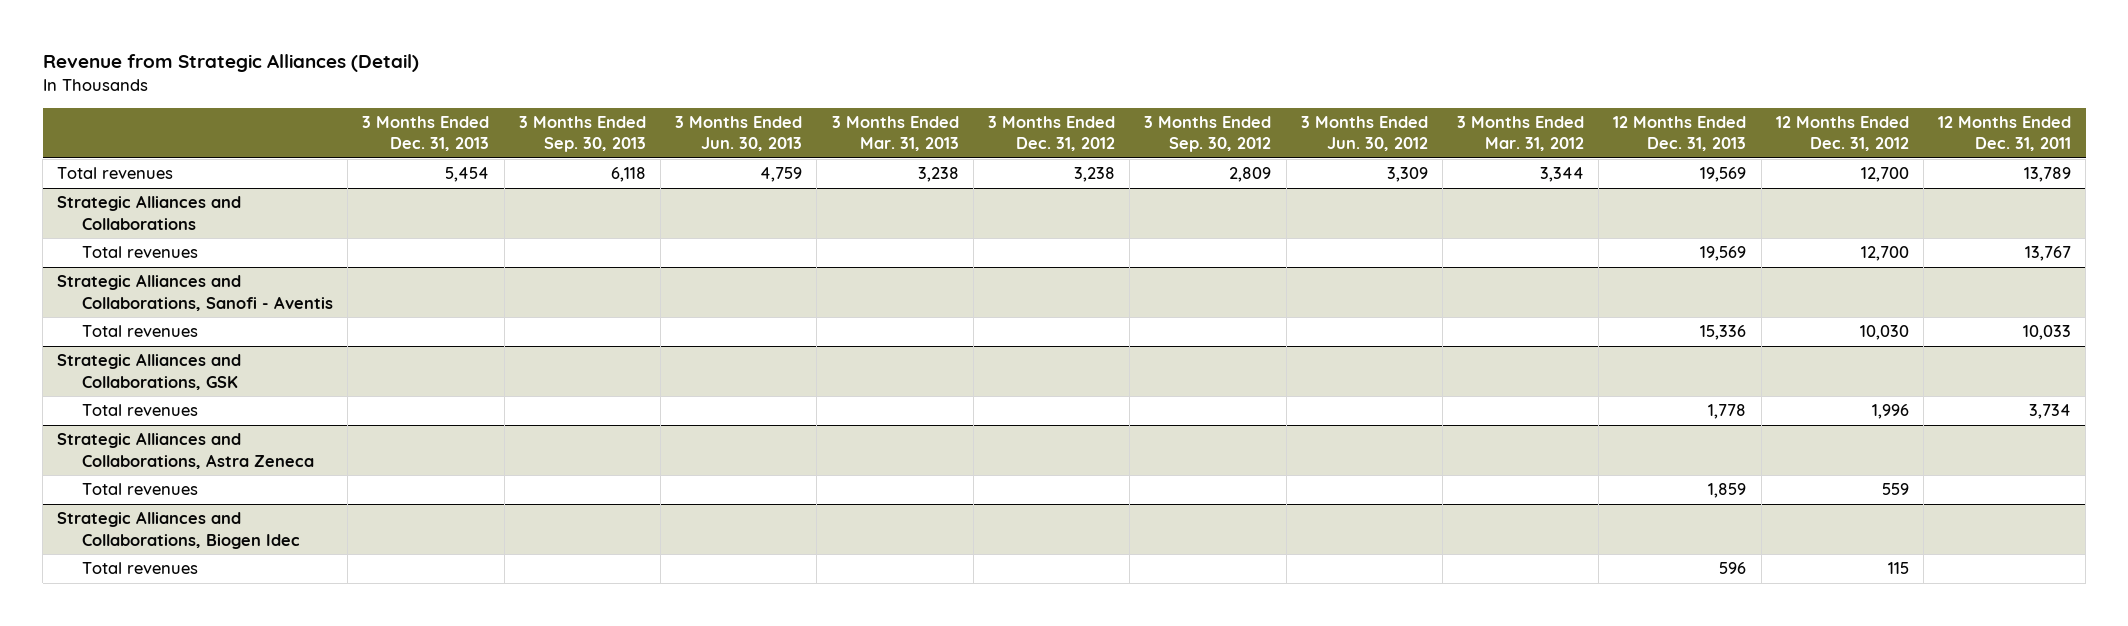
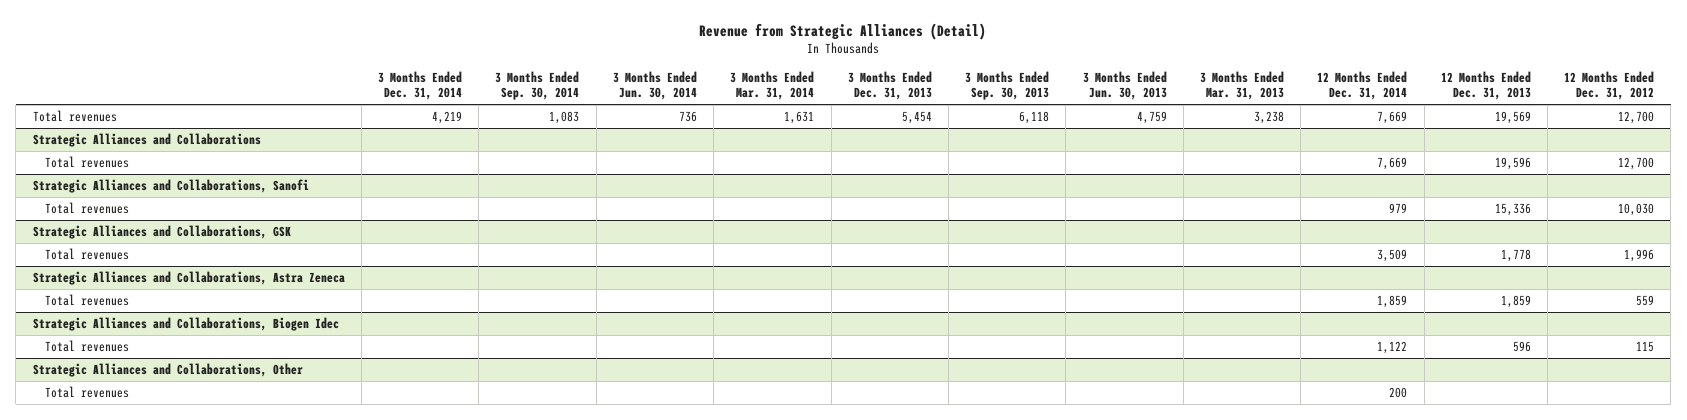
[987,115,1115,152] 3 Months Ended Dec. 31, 2012 -> none
[1144,115,1272,153] 3 Months Ended Sep. 30, 2012 -> none
[1300,115,1428,152] 3 Months Ended Jun. 30, 2012 -> none
[1457,115,1585,152] 3 Months Ended Mar. 31, 2012 -> none
[1938,115,2072,152] 12 Months Ended Dec. 31, 2011 -> none
none -> [378,71,463,101] 3 Months Ended Dec. 31, 2014
none -> [495,71,580,101] 3 Months Ended Sep. 30, 2014
none -> [612,71,697,101] 3 Months Ended Jun. 30, 2014
none -> [730,71,815,101] 3 Months Ended Mar. 31, 2014
none -> [1317,71,1408,101] 12 Months Ended Dec. 31, 2014
[1700,246,1747,262] 19,569 -> [1494,157,1531,171] 19,596
[57,274,334,311] Strategic Alliances and Collaborations, Sanofi - Aventis -> [32,179,309,194] Strategic Alliances and Collaborations, Sanofi
none -> [32,363,303,378] Strategic Alliances and Collaborations, Other
none -> [45,386,130,399] Total revenues

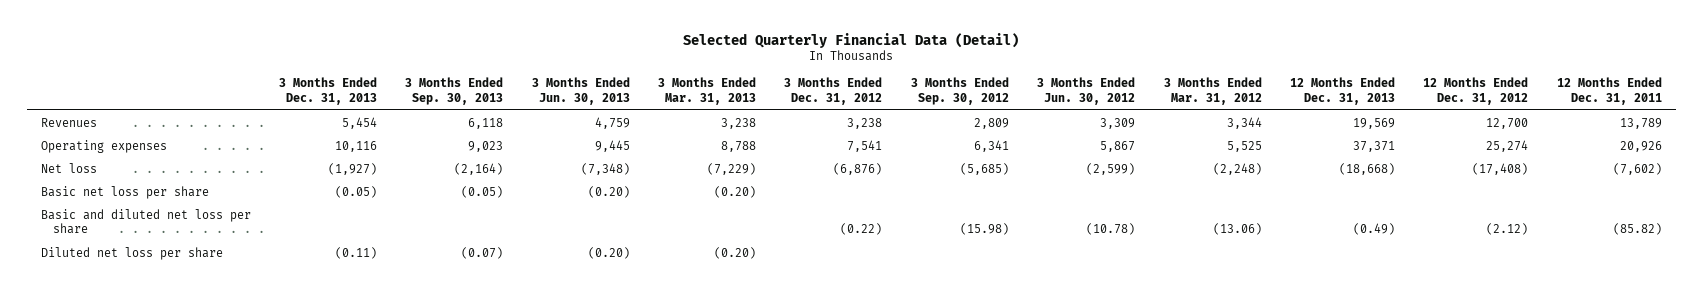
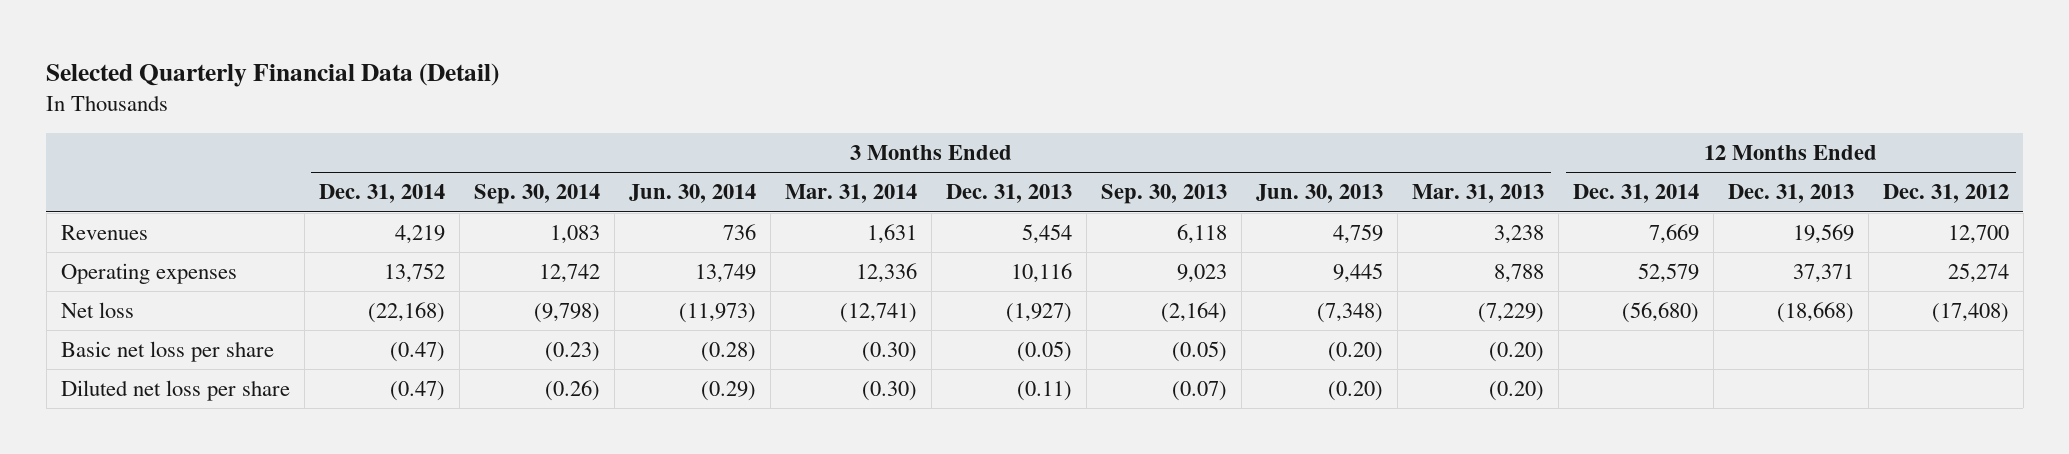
[784,77,883,105] 3 Months Ended Dec. 31, 2012 -> none
[910,77,1009,105] 3 Months Ended Sep. 30, 2012 -> none
[1037,77,1136,105] 3 Months Ended Jun. 30, 2012 -> none
[1163,77,1262,105] 3 Months Ended Mar. 31, 2012 -> none
[1556,77,1662,105] 12 Months Ended Dec. 31, 2011 -> none
none -> [318,184,445,204] Dec. 31, 2014
none -> [473,184,600,205] Sep. 30, 2014
none -> [628,184,756,204] Jun. 30, 2014
none -> [784,184,917,204] Mar. 31, 2014
none -> [1572,184,1699,204] Dec. 31, 2014
[40,208,251,235] Basic and diluted net loss per share -> none

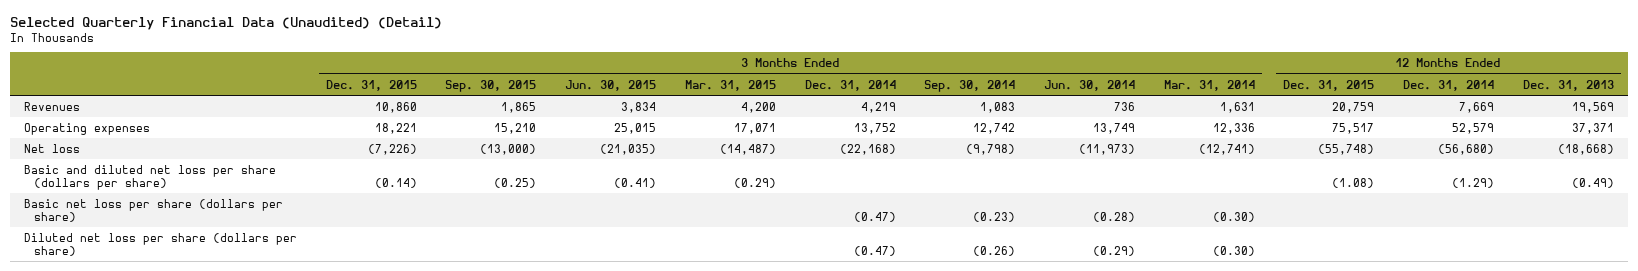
[46,62,500,87] Selected Quarterly Financial Data (Detail) -> [9,16,442,30] Selected Quarterly Financial Data (Unaudited) (Detail)
[945,184,1072,204] Dec. 31, 2013 -> none
[1100,184,1227,205] Sep. 30, 2013 -> none
[1255,184,1383,204] Jun. 30, 2013 -> none
[1411,184,1544,204] Mar. 31, 2013 -> none
[1882,184,2009,204] Dec. 31, 2012 -> none
none -> [325,79,417,91] Dec. 31, 2015
none -> [445,79,537,92] Sep. 30, 2015
none -> [565,79,657,91] Jun. 30, 2015
none -> [684,79,776,91] Mar. 31, 2015
none -> [1283,79,1375,91] Dec. 31, 2015
none -> [24,164,277,190] Basic and diluted net loss per share (dollars per share)
[60,341,274,363] Basic net loss per share -> [24,198,284,222] Basic net loss per share (dollars per share)
[60,380,290,402] Diluted net loss per share -> [24,232,298,256] Diluted net loss per share (dollars per share)

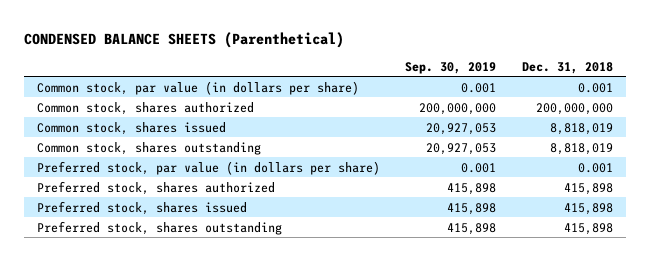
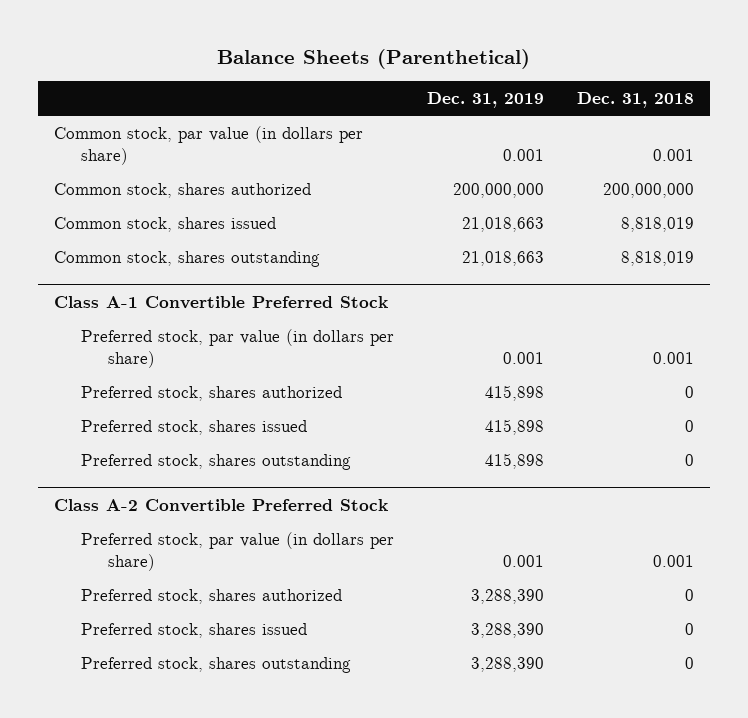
[24,31,345,48] CONDENSED BALANCE SHEETS (Parenthetical) -> [217,49,531,70] Balance Sheets (Parenthetical)
[405,61,497,74] Sep. 30, 2019 -> none
none -> [426,92,544,109] Dec. 31, 2019
none -> [54,295,389,309] Class A-1 Convertible Preferred Stock
[563,182,613,195] 415,898 -> [684,385,694,398] 0
[563,202,613,215] 415,898 -> [684,419,694,432] 0
[563,222,613,235] 415,898 -> [684,453,694,466] 0
none -> [54,498,389,512] Class A-2 Convertible Preferred Stock
none -> [81,531,395,571] Preferred stock, par value (in dollars per share)
none -> [81,588,343,604] Preferred stock, shares authorized
none -> [81,622,308,638] Preferred stock, shares issued
none -> [81,656,352,673] Preferred stock, shares outstanding

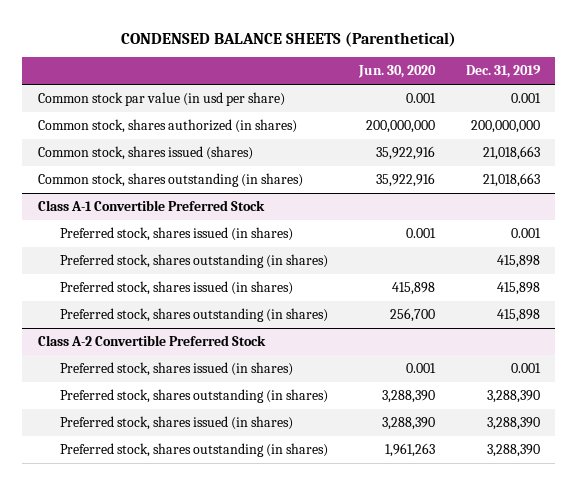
[217,49,531,70] Balance Sheets (Parenthetical) -> [120,31,456,47] CONDENSED BALANCE SHEETS (Parenthetical)
[576,92,694,109] Dec. 31, 2018 -> none
none -> [357,65,436,79] Jun. 30, 2020
[54,125,364,165] Common stock, par value (in dollars per share) -> [37,92,285,107] Common stock par value (in usd per share)
[54,182,312,198] Common stock, shares authorized -> [37,119,297,134] Common stock, shares authorized (in shares)
[54,216,277,232] Common stock, shares issued -> [37,146,253,161] Common stock, shares issued (shares)
[54,250,321,267] Common stock, shares outstanding -> [37,173,303,188] Common stock, shares outstanding (in shares)
[81,328,395,368] Preferred stock, par value (in dollars per share) -> [59,227,293,242] Preferred stock, shares issued (in shares)
[81,385,343,401] Preferred stock, shares authorized -> [59,254,328,269] Preferred stock, shares outstanding (in shares)
[81,419,308,435] Preferred stock, shares issued -> [59,281,293,296] Preferred stock, shares issued (in shares)
[81,453,352,470] Preferred stock, shares outstanding -> [59,308,328,323] Preferred stock, shares outstanding (in shares)
[81,531,395,571] Preferred stock, par value (in dollars per share) -> [59,362,293,377] Preferred stock, shares issued (in shares)
[81,588,343,604] Preferred stock, shares authorized -> [59,389,328,404] Preferred stock, shares outstanding (in shares)
[81,622,308,638] Preferred stock, shares issued -> [59,416,293,431] Preferred stock, shares issued (in shares)
[81,656,352,673] Preferred stock, shares outstanding -> [59,443,328,458] Preferred stock, shares outstanding (in shares)

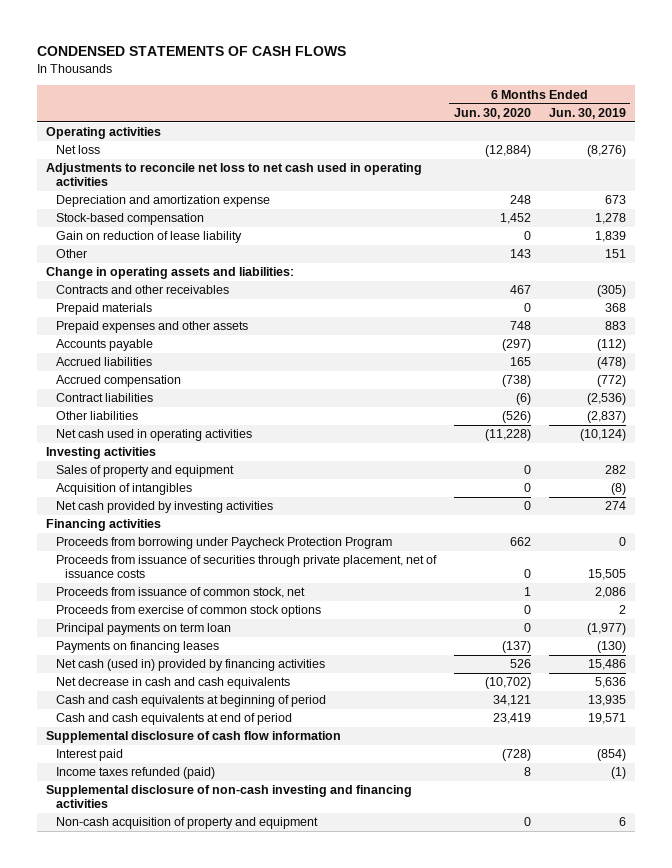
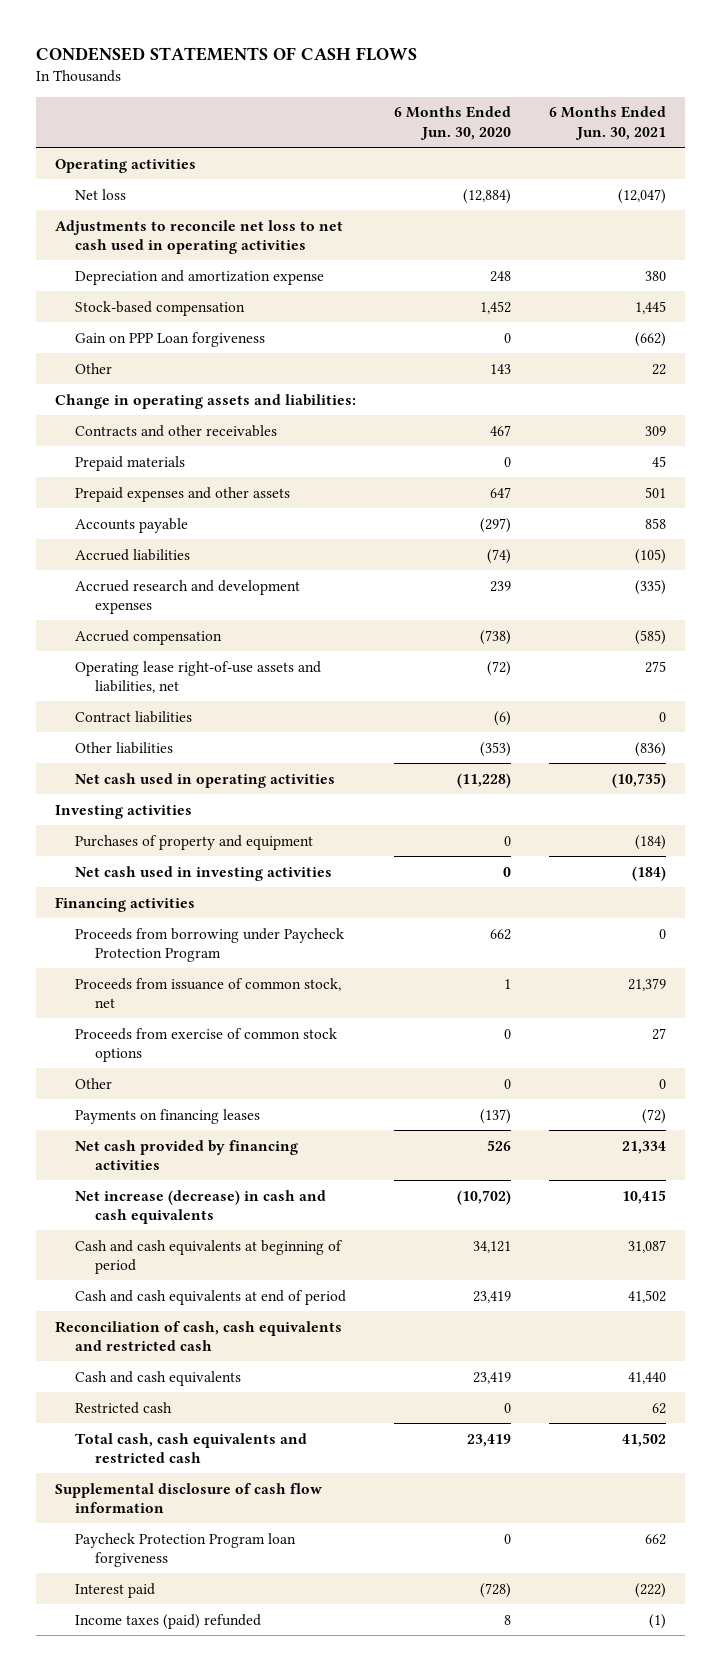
[548,107,626,119] Jun. 30, 2019 -> none
none -> [549,106,667,140] 6 Months Ended Jun. 30, 2021
[55,231,242,244] Gain on reduction of lease liability -> none
none -> [75,331,266,347] Gain on PPP Loan forgiveness
[509,321,531,331] 748 -> [490,486,512,498] 647
[509,357,531,367] 165 -> [487,548,512,564] (74)
none -> [75,579,301,614] Accrued research and development expenses
none -> [75,660,322,693] Operating lease right-of-use assets and liabilities, net
[501,411,531,424] (526) -> [480,741,512,757] (353)
[55,483,192,496] Acquisition of intangibles -> none
[55,465,234,478] Sales of property and equipment -> [75,834,314,850] Purchases of property and equipment
[55,501,273,514] Net cash provided by investing activities -> [75,865,333,881] Net cash used in investing activities
[55,555,437,579] Proceeds from issuance of securities through private placement, net of issuance costs -> none
[55,623,231,636] Principal payments on term loan -> none
none -> [75,1077,113,1089] Other
[55,659,325,672] Net cash (used in) provided by financing activities -> [75,1139,299,1170] Net cash provided by financing activities
[55,677,290,690] Net decrease in cash and cash equivalents -> [75,1189,327,1224] Net increase (decrease) in cash and cash equivalents
none -> [54,1320,342,1351] Reconciliation of cash, cash equivalents and restricted cash
none -> [75,1370,242,1386] Cash and cash equivalents
none -> [75,1401,173,1414] Restricted cash
none -> [75,1432,308,1463] Total cash, cash equivalents and restricted cash
none -> [75,1532,297,1567] Paycheck Protection Program loan forgiveness
[46,785,413,809] Supplemental disclosure of non-cash investing and financing activities -> none
[55,817,318,830] Non-cash acquisition of property and equipment -> none
[55,767,215,780] Income taxes refunded (paid) -> [75,1613,262,1629] Income taxes (paid) refunded

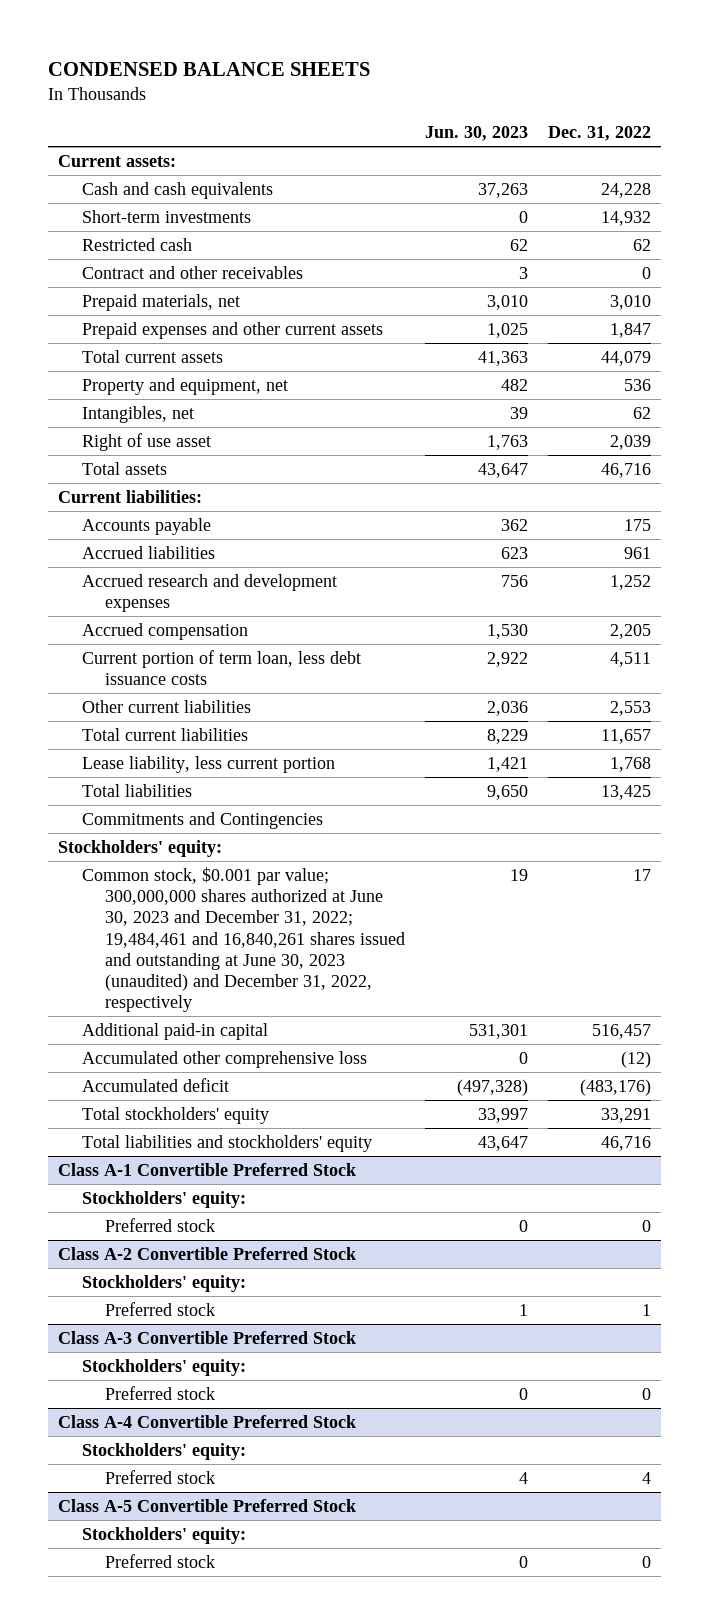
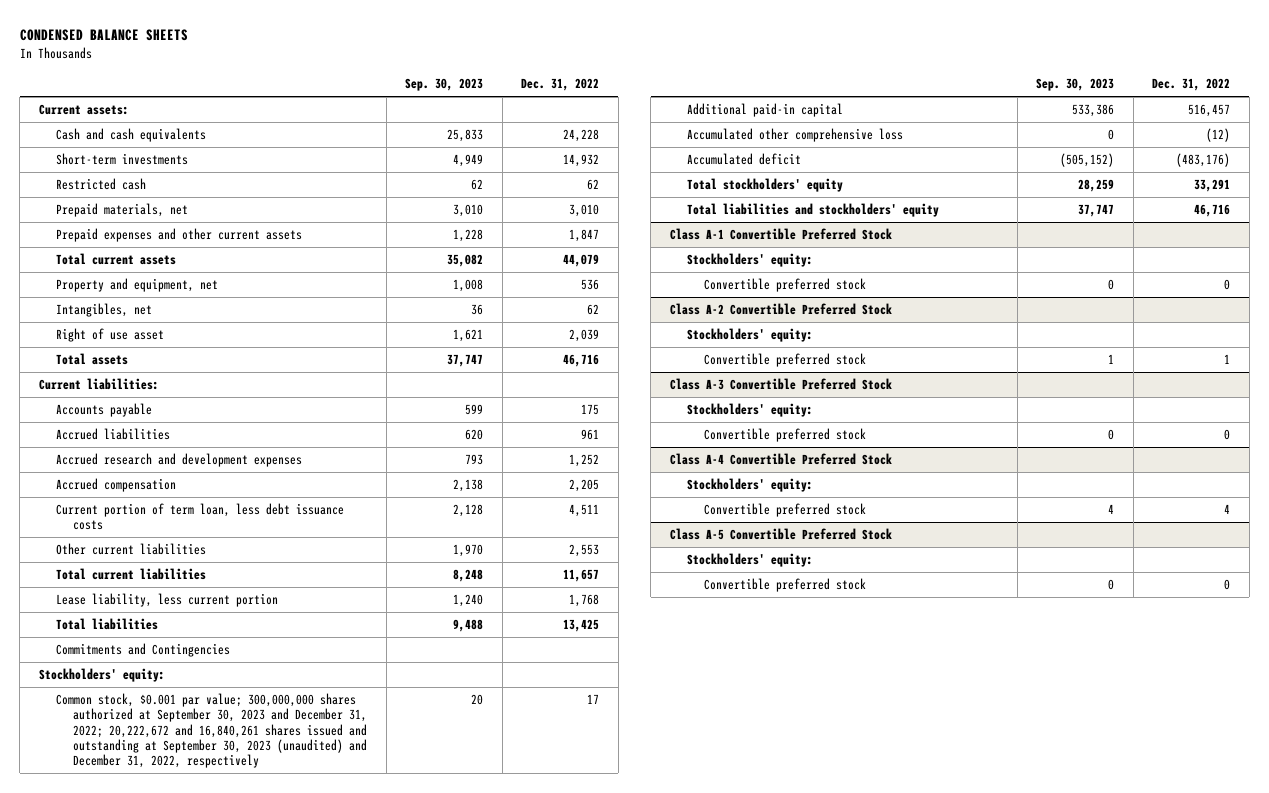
[424,125,528,141] Jun. 30, 2023 -> none
none -> [405,77,484,91] Sep. 30, 2023
[81,265,303,279] Contract and other receivables -> none
[81,866,406,1013] Common stock, $0.001 par value; 300,000,000 shares authorized at June 30, 2023 and December 31, 2022; 19,484,461 and 16,840,261 shares issued and outstanding at June 30, 2023 (unaudited) and December 31, 2022, respectively -> [55,693,368,769] Common stock, $0.001 par value; 300,000,000 shares authorized at September 30, 2023 and December 31, 2022; 20,222,672 and 16,840,261 shares issued and outstanding at September 30, 2023 (unaudited) and December 31, 2022, respectively
[105,1217,216,1232] Preferred stock -> [704,278,867,293] Convertible preferred stock
[105,1301,216,1316] Preferred stock -> [704,353,867,368] Convertible preferred stock
[105,1385,216,1400] Preferred stock -> [704,428,867,443] Convertible preferred stock
[105,1469,216,1484] Preferred stock -> [704,503,867,518] Convertible preferred stock
[105,1553,216,1568] Preferred stock -> [704,578,867,593] Convertible preferred stock

